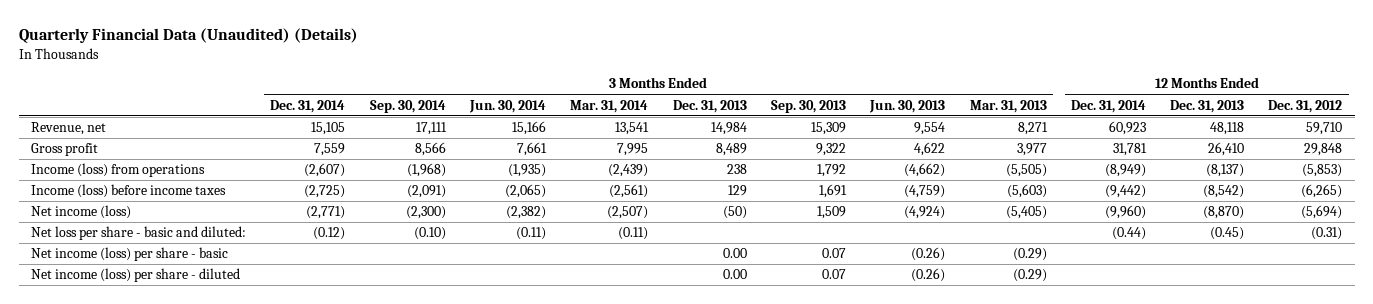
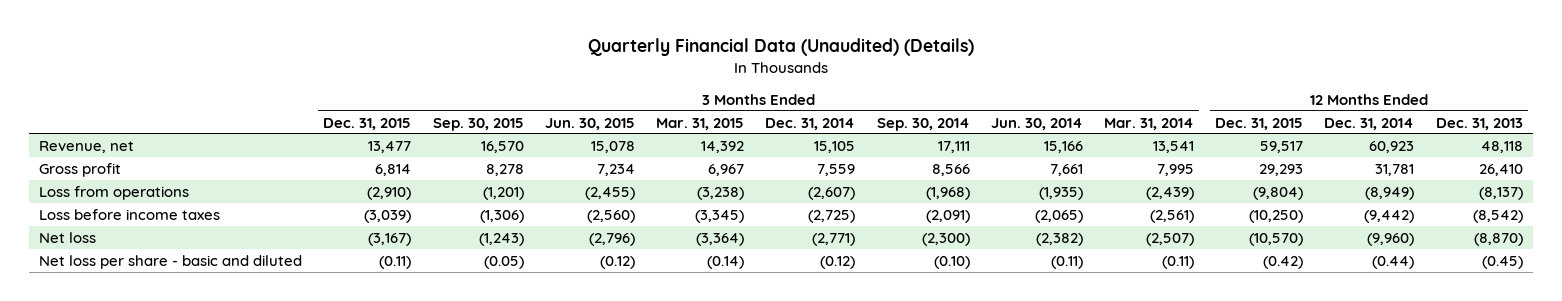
[672,99,747,113] Dec. 31, 2013 -> none
[770,99,846,113] Sep. 30, 2013 -> none
[869,99,946,113] Jun. 30, 2013 -> none
[969,99,1047,113] Mar. 31, 2013 -> none
[1268,99,1343,113] Dec. 31, 2012 -> none
none -> [323,117,412,130] Dec. 31, 2015
none -> [432,117,524,131] Sep. 30, 2015
none -> [544,117,635,130] Jun. 30, 2015
none -> [656,117,745,130] Mar. 31, 2015
none -> [1215,117,1304,130] Dec. 31, 2015
[30,247,228,262] Net income (loss) per share - basic -> none
[30,268,240,283] Net income (loss) per share - diluted -> none
[30,163,205,178] Income (loss) from operations -> [39,185,190,200] Loss from operations
[30,184,226,199] Income (loss) before income taxes -> [39,208,221,220] Loss before income taxes
[30,205,131,220] Net income (loss) -> [39,231,97,243] Net loss
[30,226,246,241] Net loss per share - basic and diluted: -> [39,254,303,269] Net loss per share - basic and diluted

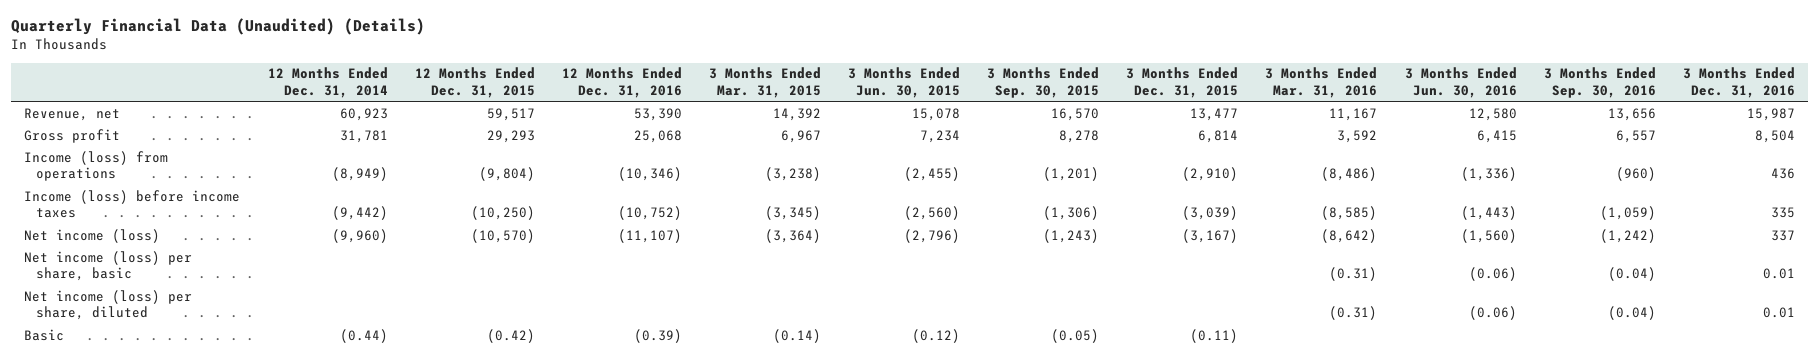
[765,117,856,130] Dec. 31, 2014 -> none
[876,117,970,131] Sep. 30, 2014 -> none
[990,117,1083,130] Jun. 30, 2014 -> none
[1103,117,1194,130] Mar. 31, 2014 -> none
[1435,117,1523,130] Dec. 31, 2013 -> none
none -> [561,67,682,98] 12 Months Ended Dec. 31, 2016
none -> [1265,67,1378,98] 3 Months Ended Mar. 31, 2016
none -> [1404,67,1517,98] 3 Months Ended Jun. 30, 2016
none -> [1543,67,1656,98] 3 Months Ended Sep. 30, 2016
none -> [1682,67,1795,98] 3 Months Ended Dec. 31, 2016
[39,185,190,200] Loss from operations -> [24,150,169,182] Income (loss) from operations
[39,208,221,220] Loss before income taxes -> [24,189,241,219] Income (loss) before income taxes
[39,231,97,243] Net loss -> [24,228,161,243] Net income (loss)
none -> [24,250,193,282] Net income (loss) per share, basic
none -> [24,289,193,321] Net income (loss) per share, diluted
[39,254,303,269] Net loss per share - basic and diluted -> [24,328,65,341] Basic

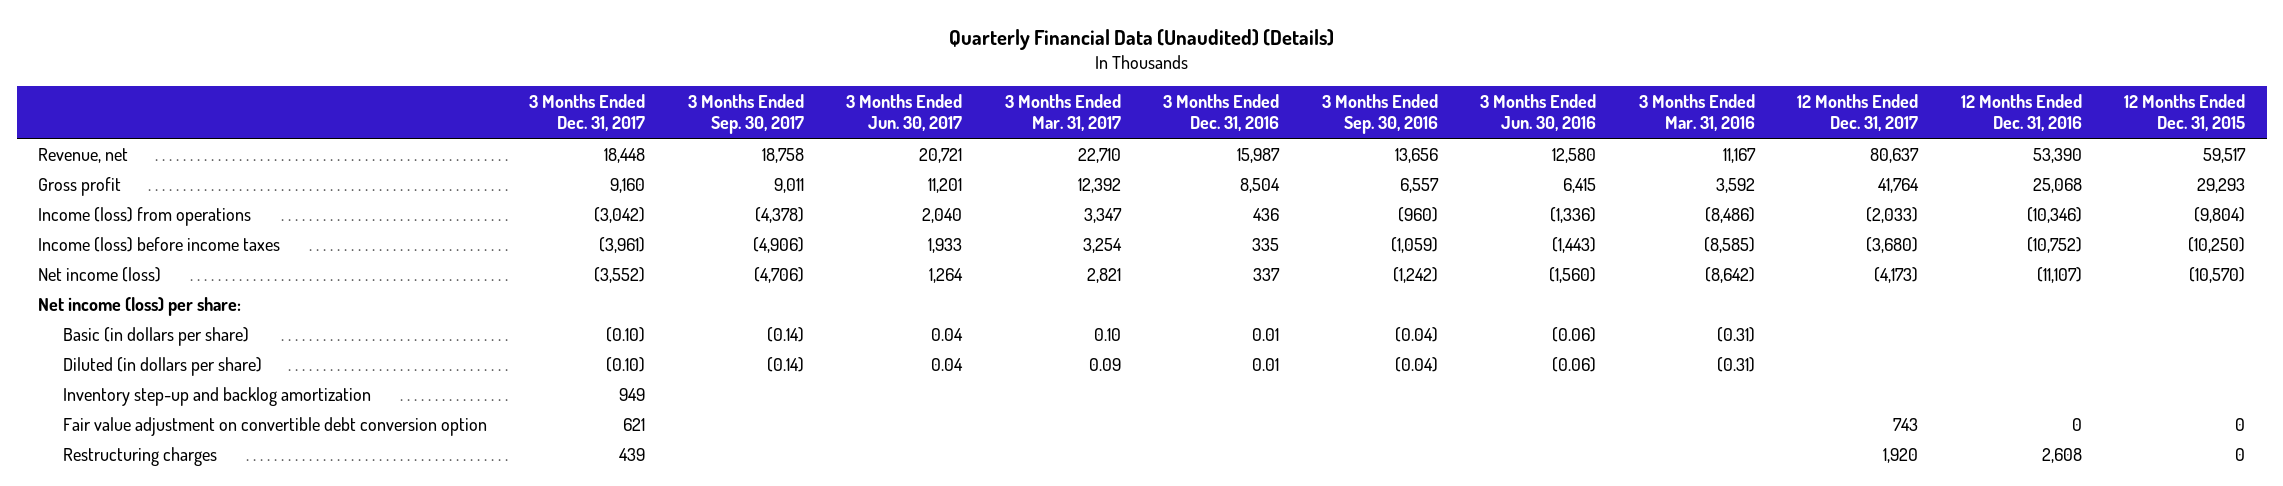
[267,67,388,98] 12 Months Ended Dec. 31, 2014 -> none
[708,67,821,98] 3 Months Ended Mar. 31, 2015 -> none
[848,67,961,98] 3 Months Ended Jun. 30, 2015 -> none
[987,67,1100,98] 3 Months Ended Sep. 30, 2015 -> none
[1126,67,1239,98] 3 Months Ended Dec. 31, 2015 -> none
none -> [529,94,646,132] 3 Months Ended Dec. 31, 2017
none -> [687,94,804,135] 3 Months Ended Sep. 30, 2017
none -> [846,94,963,132] 3 Months Ended Jun. 30, 2017
none -> [1004,94,1121,132] 3 Months Ended Mar. 31, 2017
none -> [1797,94,1919,132] 12 Months Ended Dec. 31, 2017
[24,328,65,341] Basic -> none
none -> [38,296,242,316] Net income (loss) per share:
[24,250,193,282] Net income (loss) per share, basic -> [62,326,249,346] Basic (in dollars per share)
[24,289,193,321] Net income (loss) per share, diluted -> [62,356,262,376] Diluted (in dollars per share)
none -> [62,386,371,406] Inventory step-up and backlog amortization
none -> [62,416,487,436] Fair value adjustment on convertible debt conversion option
none -> [62,446,217,466] Restructuring charges

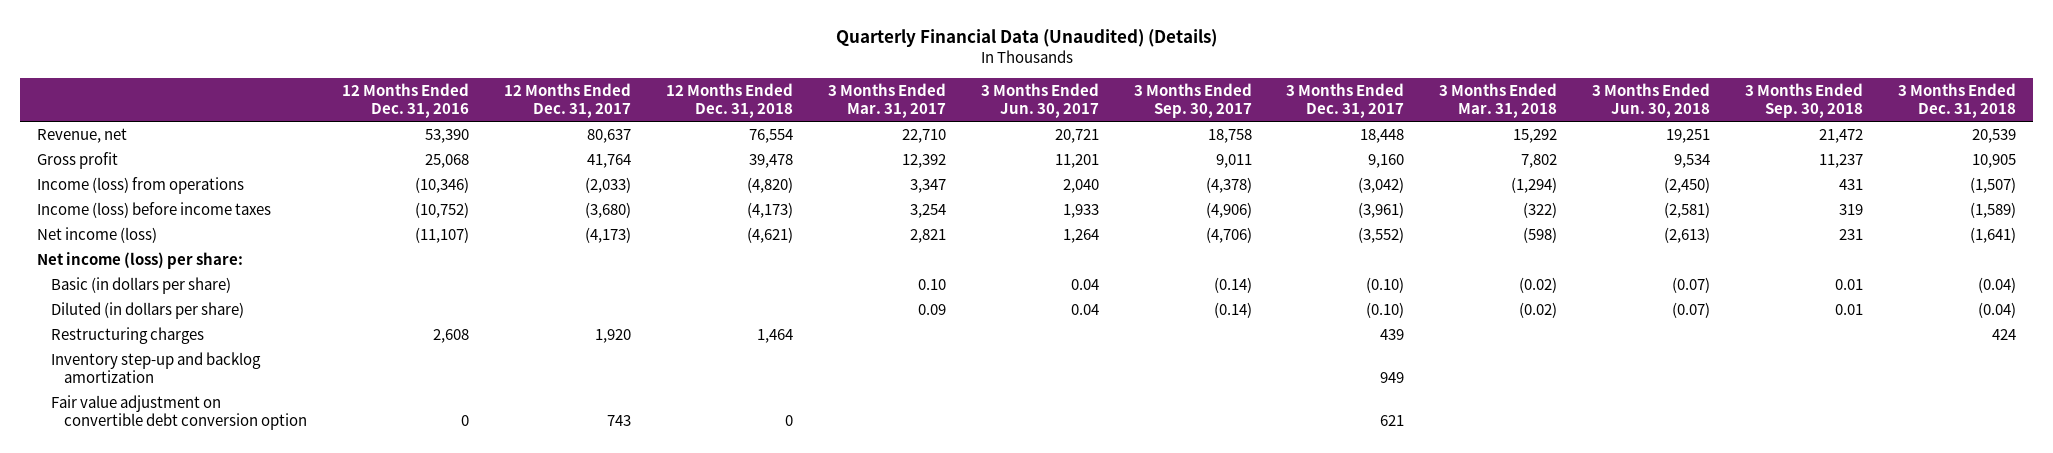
[1163,94,1280,132] 3 Months Ended Dec. 31, 2016 -> none
[1321,94,1438,135] 3 Months Ended Sep. 30, 2016 -> none
[1480,94,1597,132] 3 Months Ended Jun. 30, 2016 -> none
[1638,94,1755,132] 3 Months Ended Mar. 31, 2016 -> none
[2124,94,2246,132] 12 Months Ended Dec. 31, 2015 -> none
none -> [666,83,794,119] 12 Months Ended Dec. 31, 2018
none -> [1439,83,1558,119] 3 Months Ended Mar. 31, 2018
none -> [1592,83,1711,119] 3 Months Ended Jun. 30, 2018
none -> [1745,83,1864,119] 3 Months Ended Sep. 30, 2018
none -> [1897,83,2016,119] 3 Months Ended Dec. 31, 2018
[62,446,217,466] Restructuring charges -> [50,326,204,344] Restructuring charges

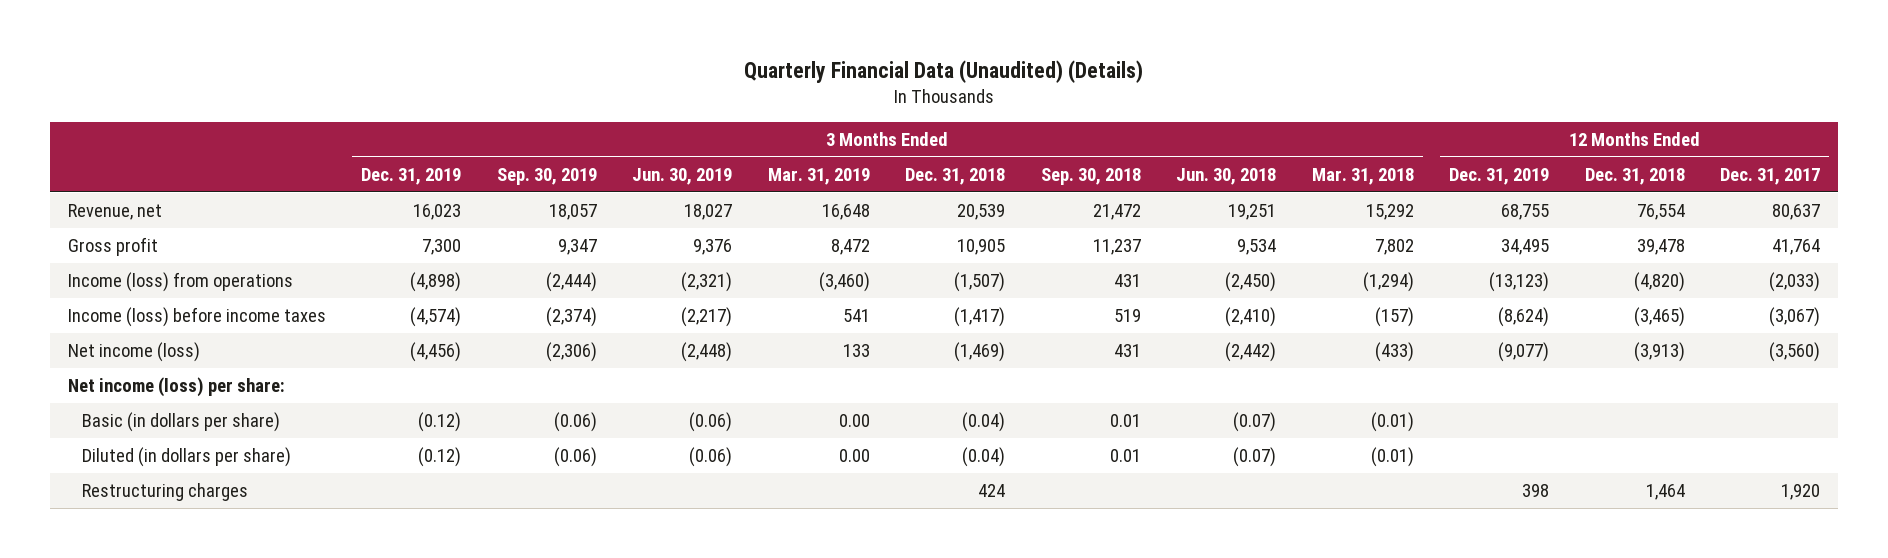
[342,83,470,119] 12 Months Ended Dec. 31, 2016 -> none
[827,83,946,119] 3 Months Ended Mar. 31, 2017 -> none
[980,83,1099,119] 3 Months Ended Jun. 30, 2017 -> none
[1133,83,1252,119] 3 Months Ended Sep. 30, 2017 -> none
[1286,83,1405,119] 3 Months Ended Dec. 31, 2017 -> none
none -> [361,167,462,185] Dec. 31, 2019
none -> [496,167,597,185] Sep. 30, 2019
none -> [632,167,733,185] Jun. 30, 2019
none -> [767,167,870,185] Mar. 31, 2019
none -> [1449,167,1550,185] Dec. 31, 2019
[585,201,632,218] (3,680) -> [1769,306,1821,327] (3,067)
[747,201,794,218] (4,173) -> [1633,306,1685,327] (3,465)
[1523,201,1558,218] (322) -> [1374,306,1414,327] (157)
[1664,201,1711,218] (2,581) -> [1225,306,1277,327] (2,410)
[1839,203,1864,215] 319 -> [1113,308,1141,322] 519
[1969,201,2016,218] (1,589) -> [954,306,1006,327] (1,417)
[585,226,632,243] (4,173) -> [1769,341,1821,362] (3,560)
[747,226,794,243] (4,621) -> [1633,341,1685,362] (3,913)
[1523,226,1558,243] (598) -> [1374,341,1414,362] (433)
[1664,226,1711,243] (2,613) -> [1225,341,1277,362] (2,442)
[1839,228,1864,240] 231 -> [1113,343,1141,357] 431
[1969,226,2016,243] (1,641) -> [954,341,1006,362] (1,469)
[1519,276,1558,293] (0.02) -> [1370,411,1414,432] (0.01)
[1519,301,1558,318] (0.02) -> [1370,446,1414,467] (0.01)
[50,351,261,384] Inventory step-up and backlog amortization -> none
[50,394,308,431] Fair value adjustment on convertible debt conversion option -> none

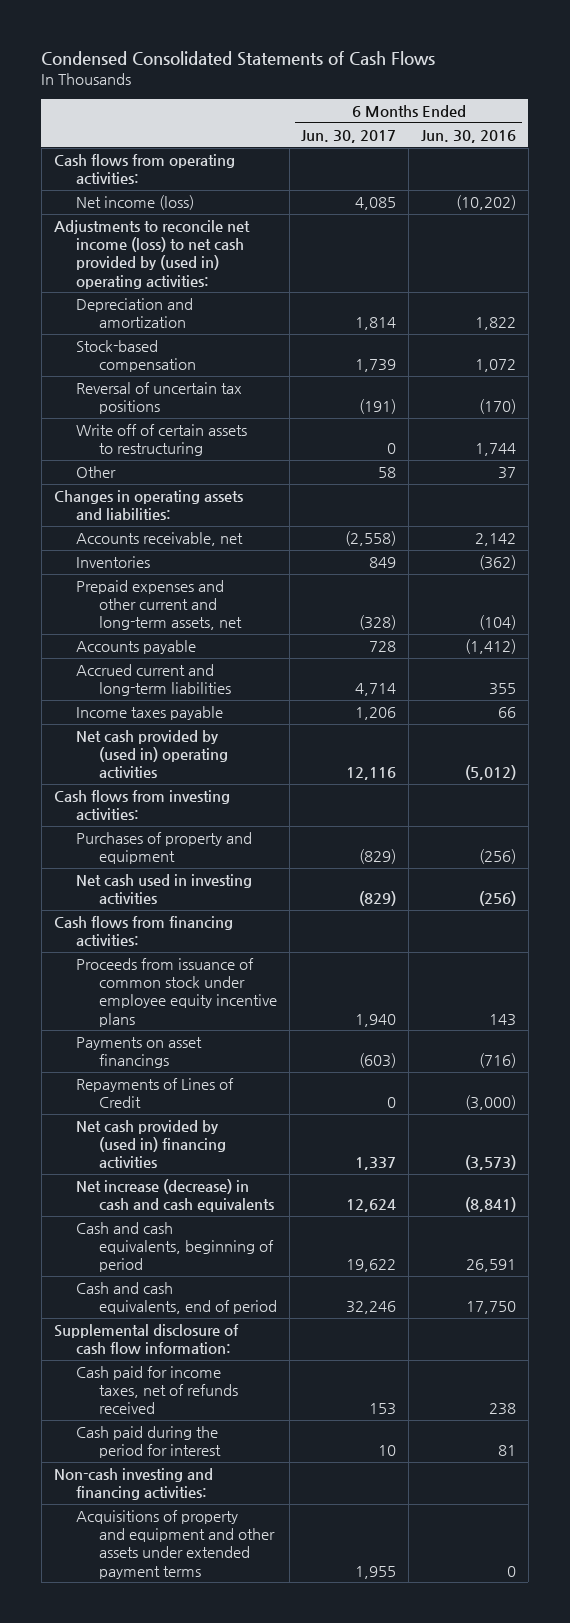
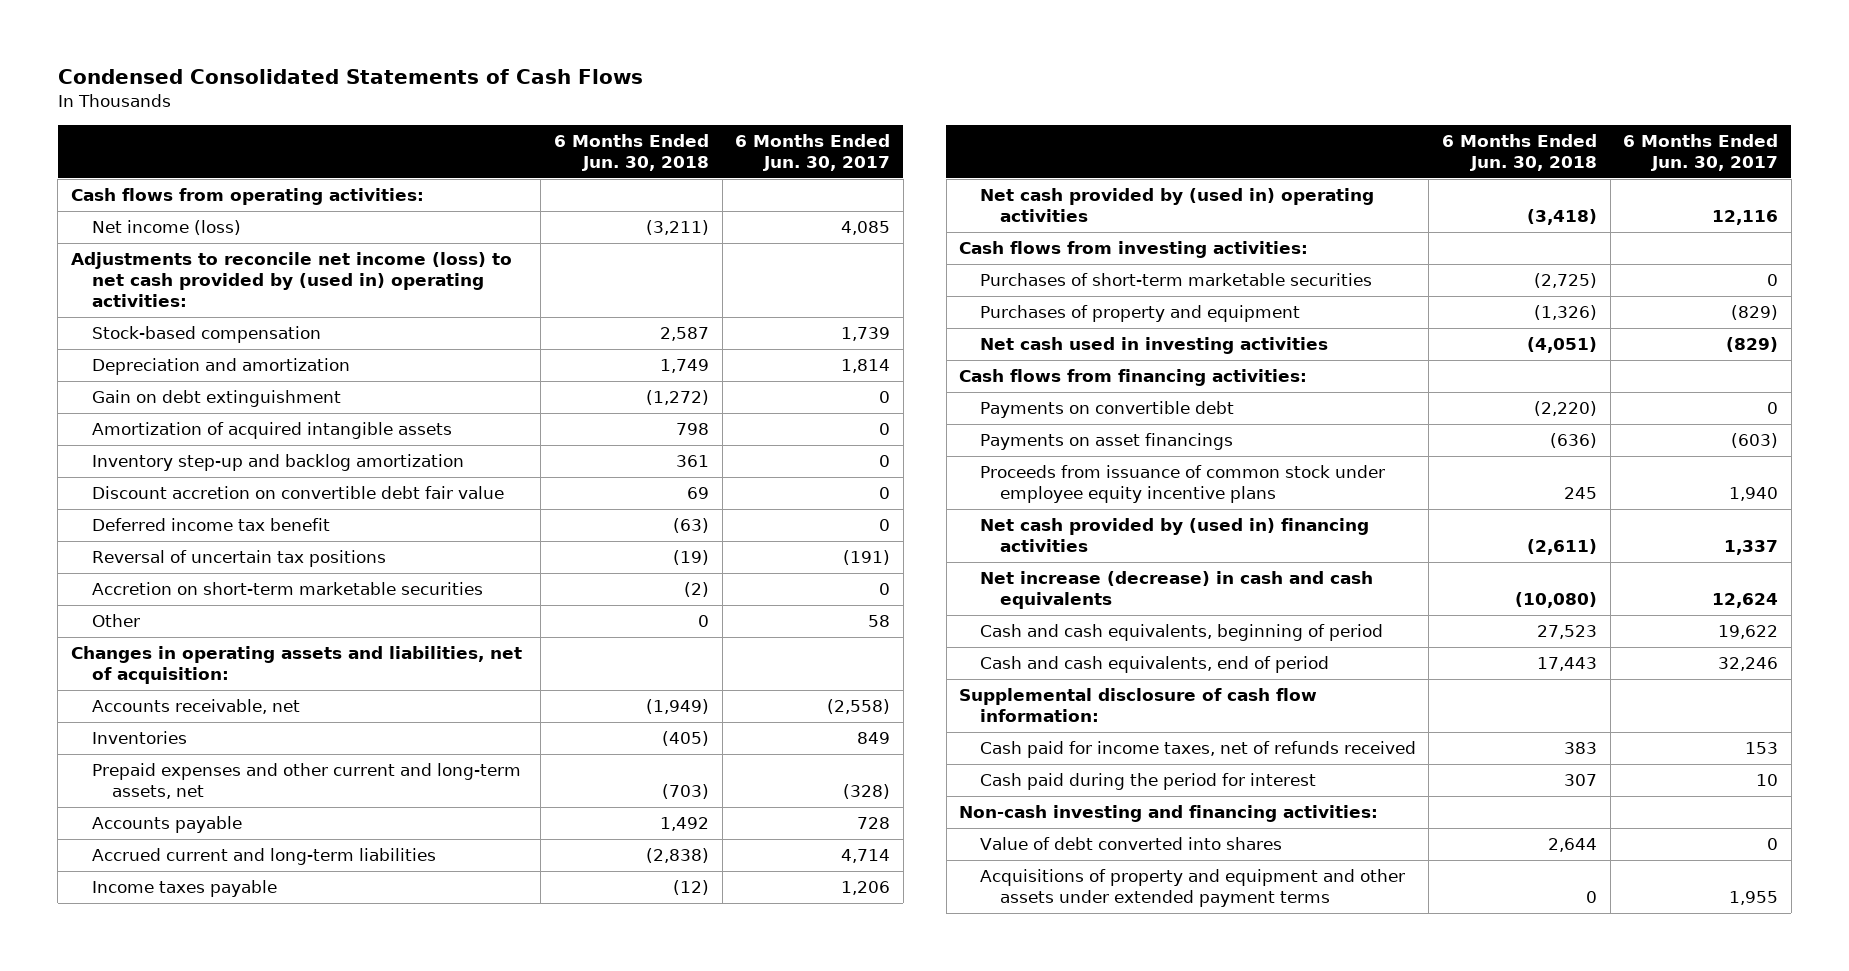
[421,129,517,143] Jun. 30, 2016 -> none
none -> [553,133,709,171] 6 Months Ended Jun. 30, 2018
[76,298,194,329] Depreciation and amortization -> [91,358,350,376] Depreciation and amortization
none -> [91,390,341,408] Gain on debt extinguishment
none -> [91,422,452,440] Amortization of acquired intangible assets
none -> [91,454,464,472] Inventory step-up and backlog amortization
none -> [91,486,504,500] Discount accretion on convertible debt fair value
none -> [91,518,330,532] Deferred income tax benefit
[76,424,248,457] Write off of certain assets to restructuring -> none
none -> [91,582,483,596] Accretion on short-term marketable securities
[53,490,243,521] Changes in operating assets and liabilities: -> [71,646,523,685] Changes in operating assets and liabilities, net of acquisition:
none -> [979,273,1372,287] Purchases of short-term marketable securities
none -> [979,401,1234,419] Payments on convertible debt
[76,1078,235,1109] Repayments of Lines of Credit -> none
[76,958,277,1027] Proceeds from issuance of common stock under employee equity incentive plans -> [979,465,1385,504] Proceeds from issuance of common stock under employee equity incentive plans
none -> [979,837,1282,851] Value of debt converted into shares

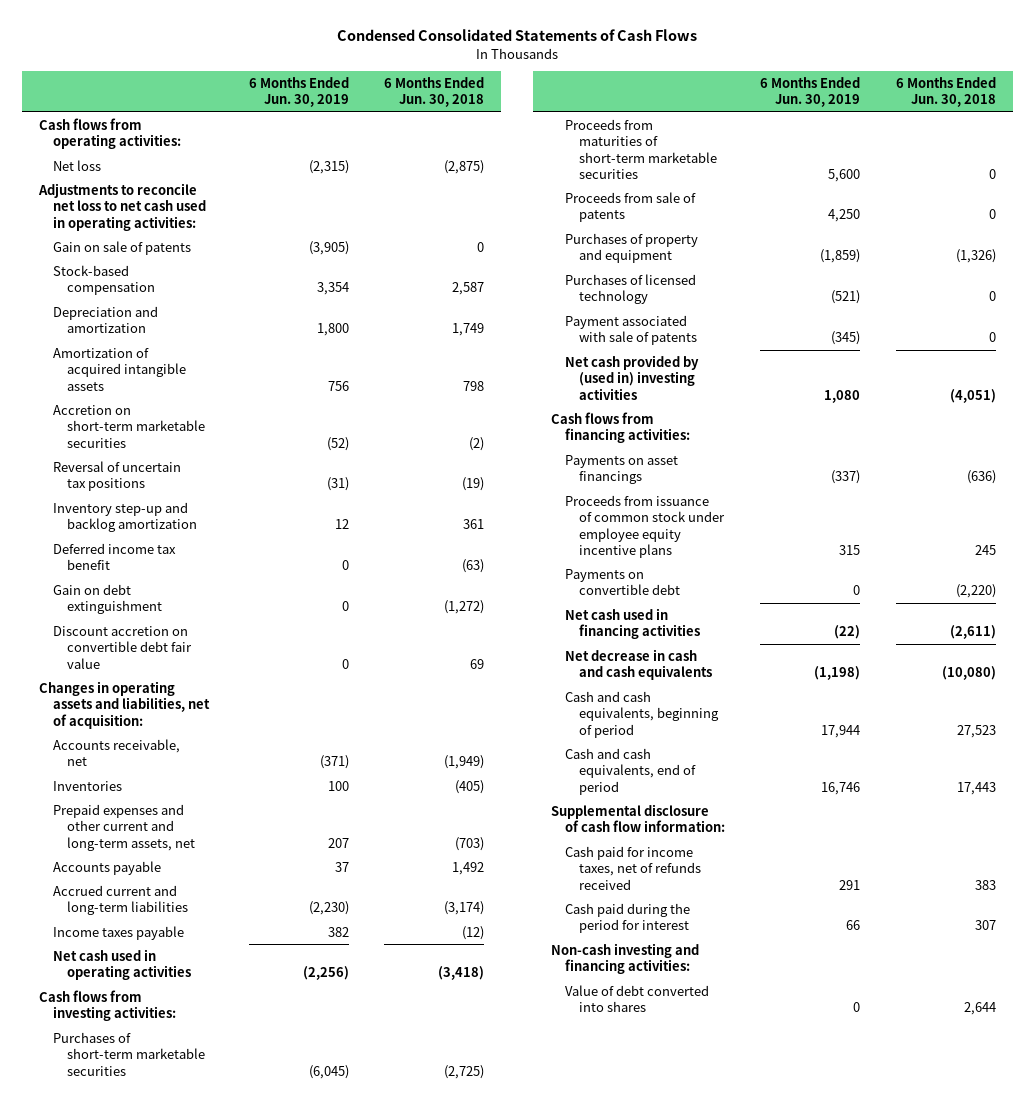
[735,133,891,171] 6 Months Ended Jun. 30, 2017 -> none
none -> [248,77,349,108] 6 Months Ended Jun. 30, 2019
[91,220,241,236] Net income (loss) -> [53,159,102,171] Net loss
[645,220,709,236] (3,211) -> [443,159,484,174] (2,875)
[71,252,513,307] Adjustments to reconcile net income (loss) to net cash provided by (used in) operating activities: -> [38,182,207,231] Adjustments to reconcile net loss to net cash used in operating activities:
none -> [53,240,192,255] Gain on sale of patents
[91,582,483,596] Accretion on short-term marketable securities -> [53,404,206,448] Accretion on short-term marketable securities
[91,550,386,568] Reversal of uncertain tax positions -> [53,460,182,492] Reversal of uncertain tax positions
[91,614,140,628] Other -> none
[91,390,341,408] Gain on debt extinguishment -> [53,583,163,615] Gain on debt extinguishment
[91,486,504,500] Discount accretion on convertible debt fair value -> [53,625,193,669] Discount accretion on convertible debt fair value
[645,848,709,864] (2,838) -> [443,901,484,916] (3,174)
[979,188,1374,223] Net cash provided by (used in) operating activities -> [53,948,192,981] Net cash used in operating activities
none -> [565,118,718,179] Proceeds from maturities of short-term marketable securities
none -> [565,191,697,223] Proceeds from sale of patents
none -> [565,273,697,305] Purchases of licensed technology
none -> [565,314,698,346] Payment associated with sale of patents
[979,337,1328,355] Net cash used in investing activities -> [565,354,700,400] Net cash provided by (used in) investing activities
[979,401,1234,419] Payments on convertible debt -> [565,568,681,596] Payments on convertible debt
[979,518,1369,553] Net cash provided by (used in) financing activities -> [565,607,701,640] Net cash used in financing activities
[979,571,1373,610] Net increase (decrease) in cash and cash equivalents -> [565,648,713,681] Net decrease in cash and cash equivalents
[979,869,1405,908] Acquisitions of property and equipment and other assets under extended payment terms -> none

